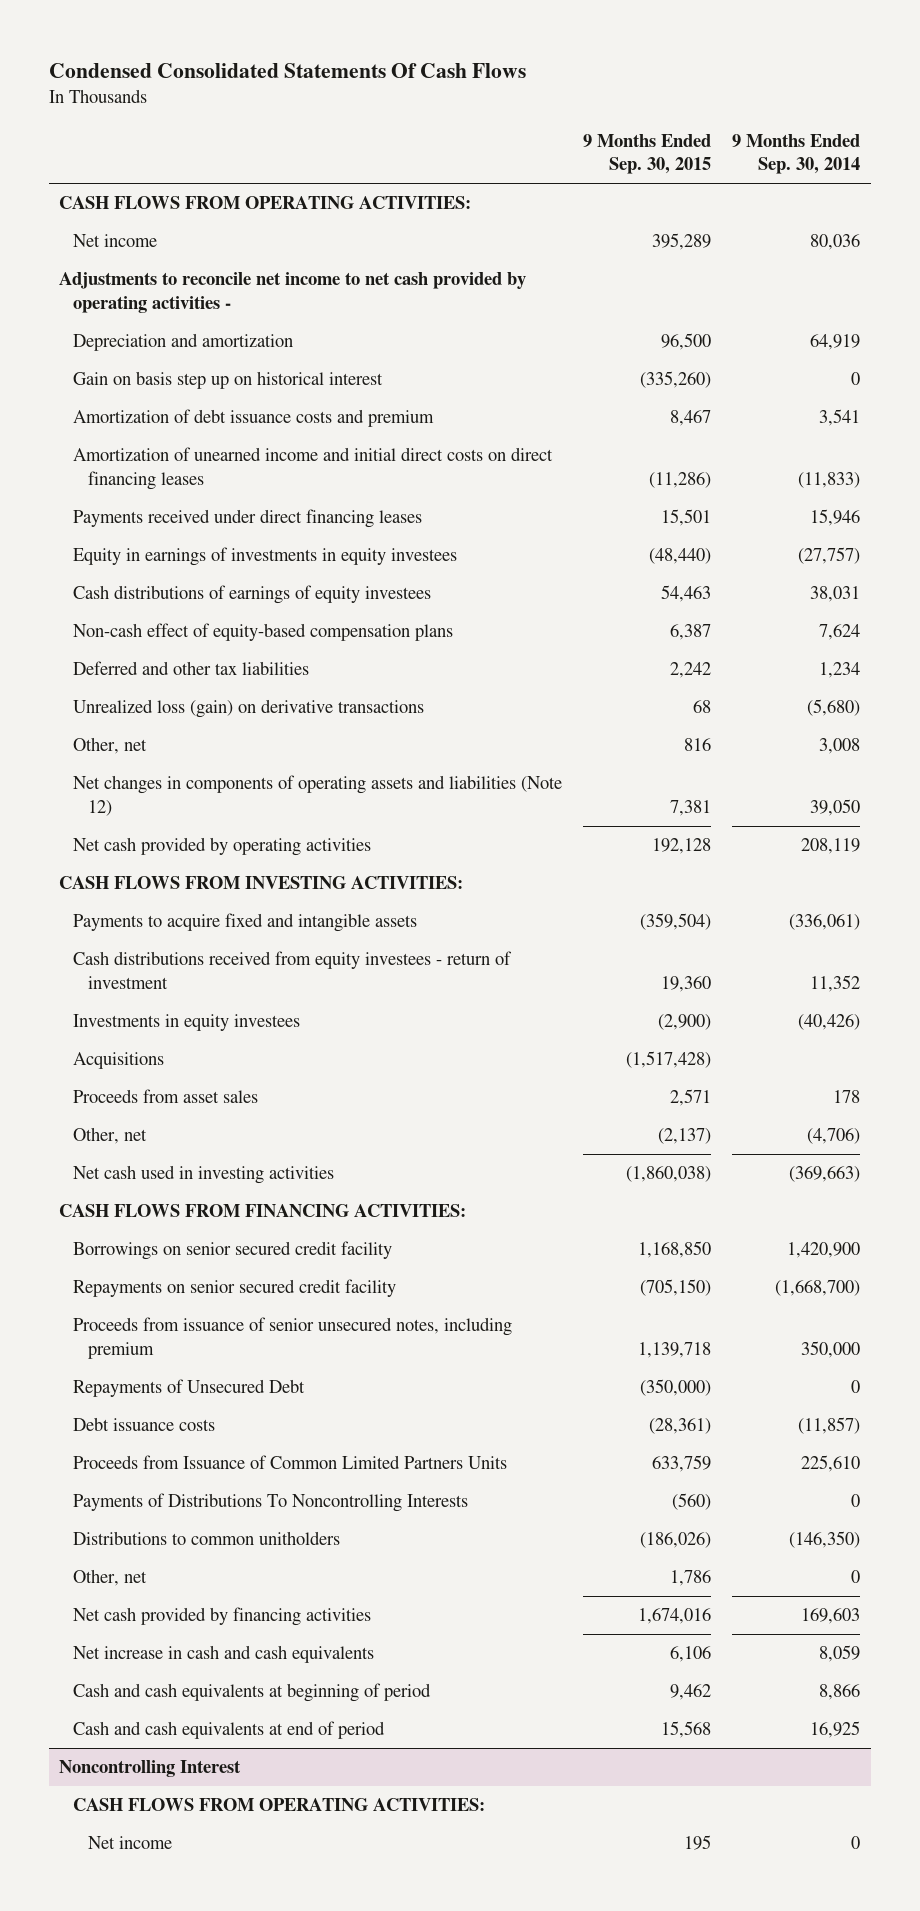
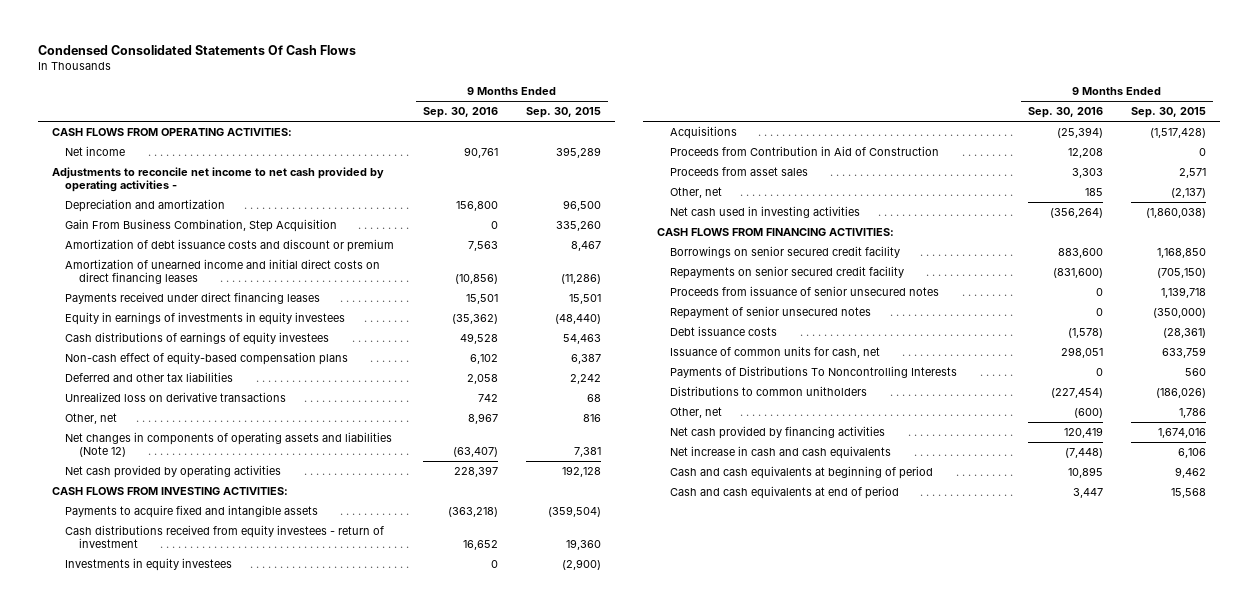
[732,133,861,175] 9 Months Ended Sep. 30, 2014 -> none
none -> [422,107,498,119] Sep. 30, 2016
[73,371,384,390] Gain on basis step up on historical interest -> none
none -> [65,219,338,233] Gain From Business Combination, Step Acquisition
[73,409,435,428] Amortization of debt issuance costs and premium -> [65,239,395,253] Amortization of debt issuance costs and discount or premium
[73,699,425,719] Unrealized loss (gain) on derivative transactions -> [65,392,287,403] Unrealized loss on derivative transactions
none -> [670,146,940,157] Proceeds from Contribution in Aid of Construction
[73,1317,513,1359] Proceeds from issuance of senior unsecured notes, including premium -> [670,286,940,297] Proceeds from issuance of senior unsecured notes
[73,1379,306,1398] Repayments of Unsecured Debt -> [670,306,872,320] Repayment of senior unsecured notes
[73,1455,508,1470] Proceeds from Issuance of Common Limited Partners Units -> [670,346,881,359] Issuance of common units for cash, net
[672,1493,712,1511] (560) -> [1184,368,1206,377] 560
[59,1760,242,1778] Noncontrolling Interest -> none
[73,1798,486,1812] CASH FLOWS FROM OPERATING ACTIVITIES: -> none
[87,1836,172,1850] Net income -> none

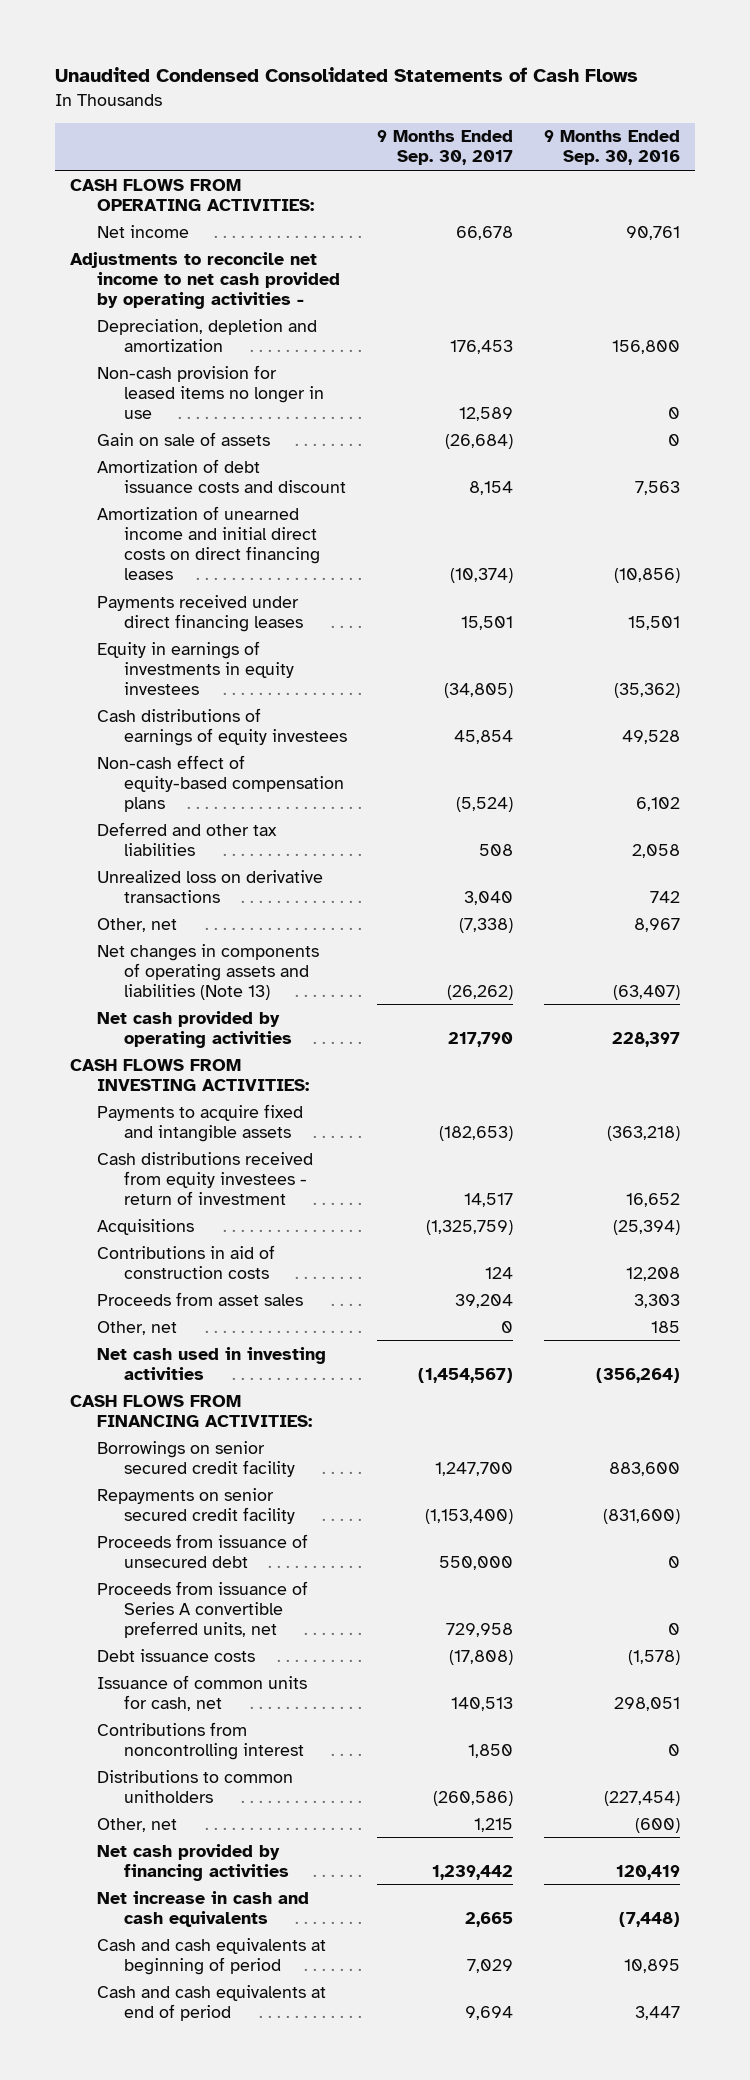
[37,44,356,55] Condensed Consolidated Statements Of Cash Flows -> [55,67,639,83] Unaudited Condensed Consolidated Statements of Cash Flows
[525,107,601,119] Sep. 30, 2015 -> none
none -> [377,130,514,166] 9 Months Ended Sep. 30, 2017
[65,219,338,233] Gain From Business Combination, Step Acquisition -> none
[65,199,226,213] Depreciation and amortization -> [97,318,318,352] Depreciation, depletion and amortization
none -> [97,364,325,419] Non-cash provision for leased items no longer in use
none -> [97,431,271,446] Gain on sale of assets
[65,239,395,253] Amortization of debt issuance costs and discount or premium -> [97,458,347,493] Amortization of debt issuance costs and discount
[65,432,393,458] Net changes in components of operating assets and liabilities (Note 12) -> [97,943,320,1000] Net changes in components of operating assets and liabilities (Note 13)
[65,558,233,572] Investments in equity investees -> none
[670,146,940,157] Proceeds from Contribution in Aid of Construction -> [97,1244,276,1279] Contributions in aid of construction costs
[670,306,872,320] Repayment of senior unsecured notes -> none
[670,286,940,297] Proceeds from issuance of senior unsecured notes -> [97,1533,309,1568] Proceeds from issuance of unsecured debt
none -> [97,1580,309,1638] Proceeds from issuance of Series A convertible preferred units, net
[670,366,958,379] Payments of Distributions To Noncontrolling Interests -> none
none -> [97,1721,305,1760] Contributions from noncontrolling interest

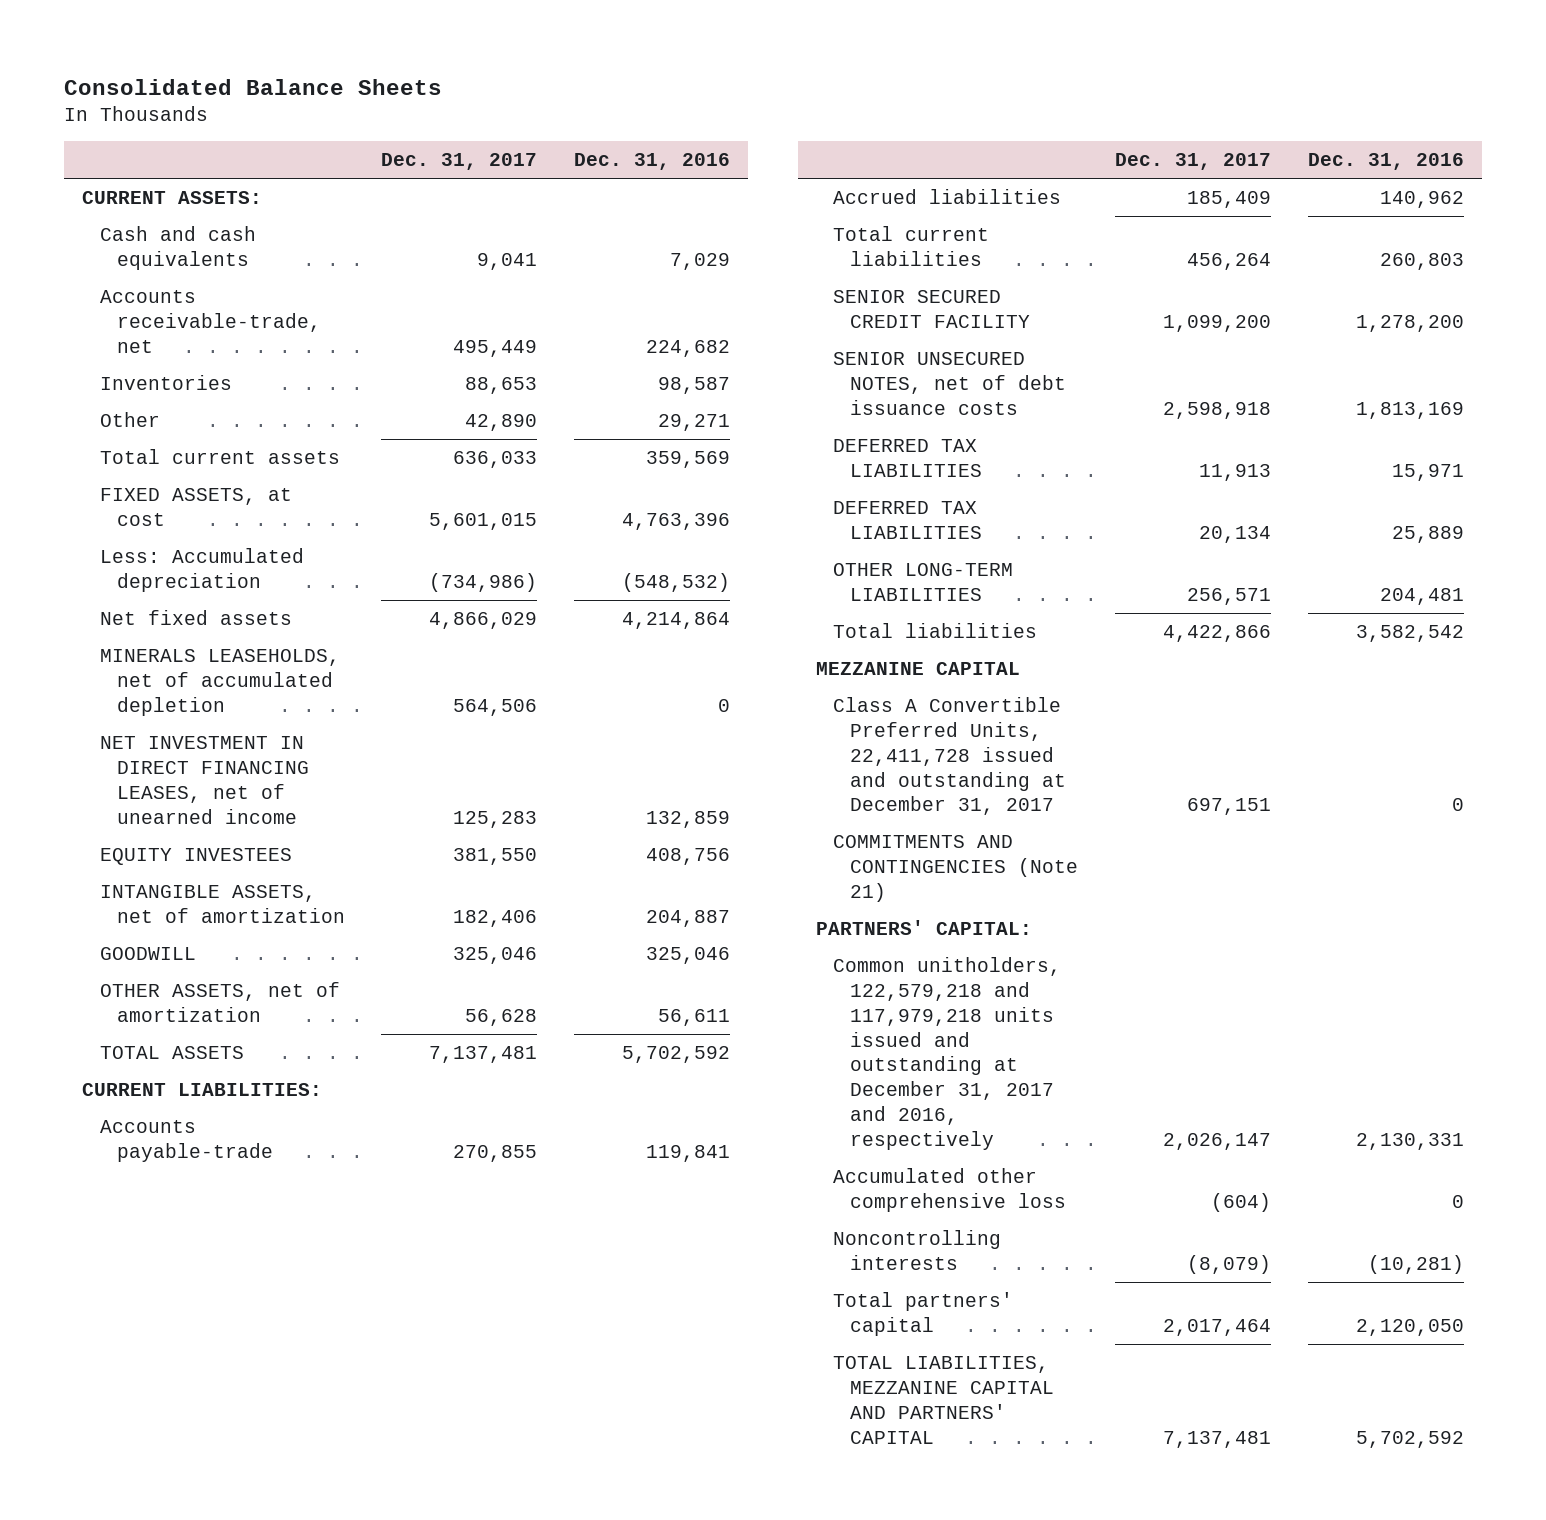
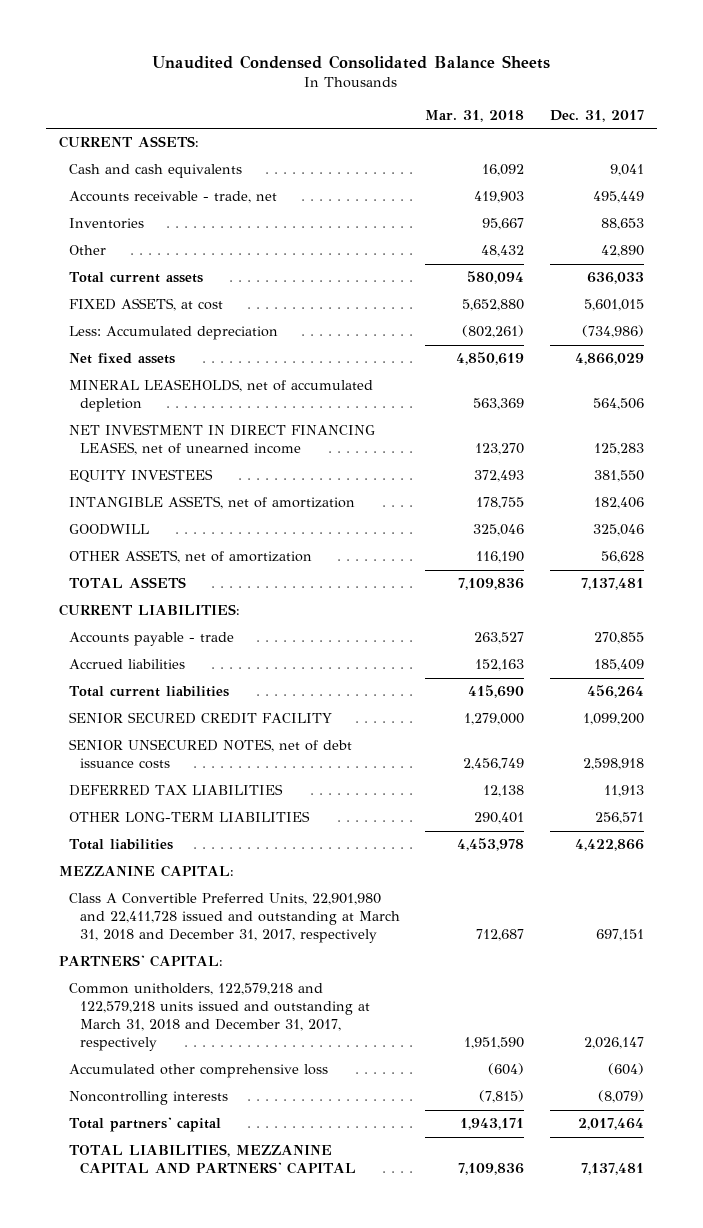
[64,78,443,95] Consolidated Balance Sheets -> [152,54,551,69] Unaudited Condensed Consolidated Balance Sheets
[574,153,731,171] Dec. 31, 2016 -> none
none -> [425,109,525,122] Mar. 31, 2018
[99,290,321,353] Accounts receivable-trade, net -> [69,191,278,204] Accounts receivable - trade, net
[99,649,340,716] MINERALS LEASEHOLDS, net of accumulated depletion -> [69,379,374,413] MINERAL LEASEHOLDS, net of accumulated depletion
[99,1120,273,1162] Accounts payable-trade -> [69,632,235,647] Accounts payable - trade
[833,501,983,539] DEFERRED TAX LIABILITIES -> none
[833,835,1079,902] COMMITMENTS AND CONTINGENCIES (Note 21) -> none
[816,662,1021,676] MEZZANINE CAPITAL -> [58,865,234,878] MEZZANINE CAPITAL:
[833,697,1067,816] Class A Convertible Preferred Units, 22,411,728 issued and outstanding at December 31, 2017 -> [69,893,400,944] Class A Convertible Preferred Units, 22,901,980 and 22,411,728 issued and outstanding at March 31, 2018 and December 31, 2017, respectively
[833,957,1062,1150] Common unitholders, 122,579,218 and 117,979,218 units issued and outstanding at December 31, 2017 and 2016, respectively -> [69,983,370,1052] Common unitholders, 122,579,218 and 122,579,218 units issued and outstanding at March 31, 2018 and December 31, 2017, respectively

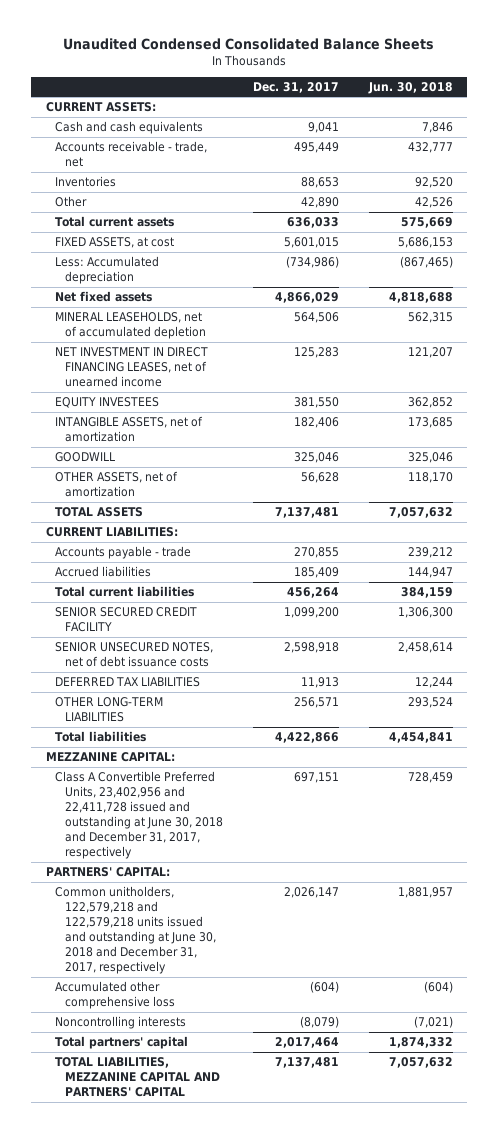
[425,109,525,122] Mar. 31, 2018 -> none
none -> [367,81,453,94] Jun. 30, 2018
[69,893,400,944] Class A Convertible Preferred Units, 22,901,980 and 22,411,728 issued and outstanding at March 31, 2018 and December 31, 2017, respectively -> [55,771,224,860] Class A Convertible Preferred Units, 23,402,956 and 22,411,728 issued and outstanding at June 30, 2018 and December 31, 2017, respectively
[69,983,370,1052] Common unitholders, 122,579,218 and 122,579,218 units issued and outstanding at March 31, 2018 and December 31, 2017, respectively -> [55,886,217,975] Common unitholders, 122,579,218 and 122,579,218 units issued and outstanding at June 30, 2018 and December 31, 2017, respectively

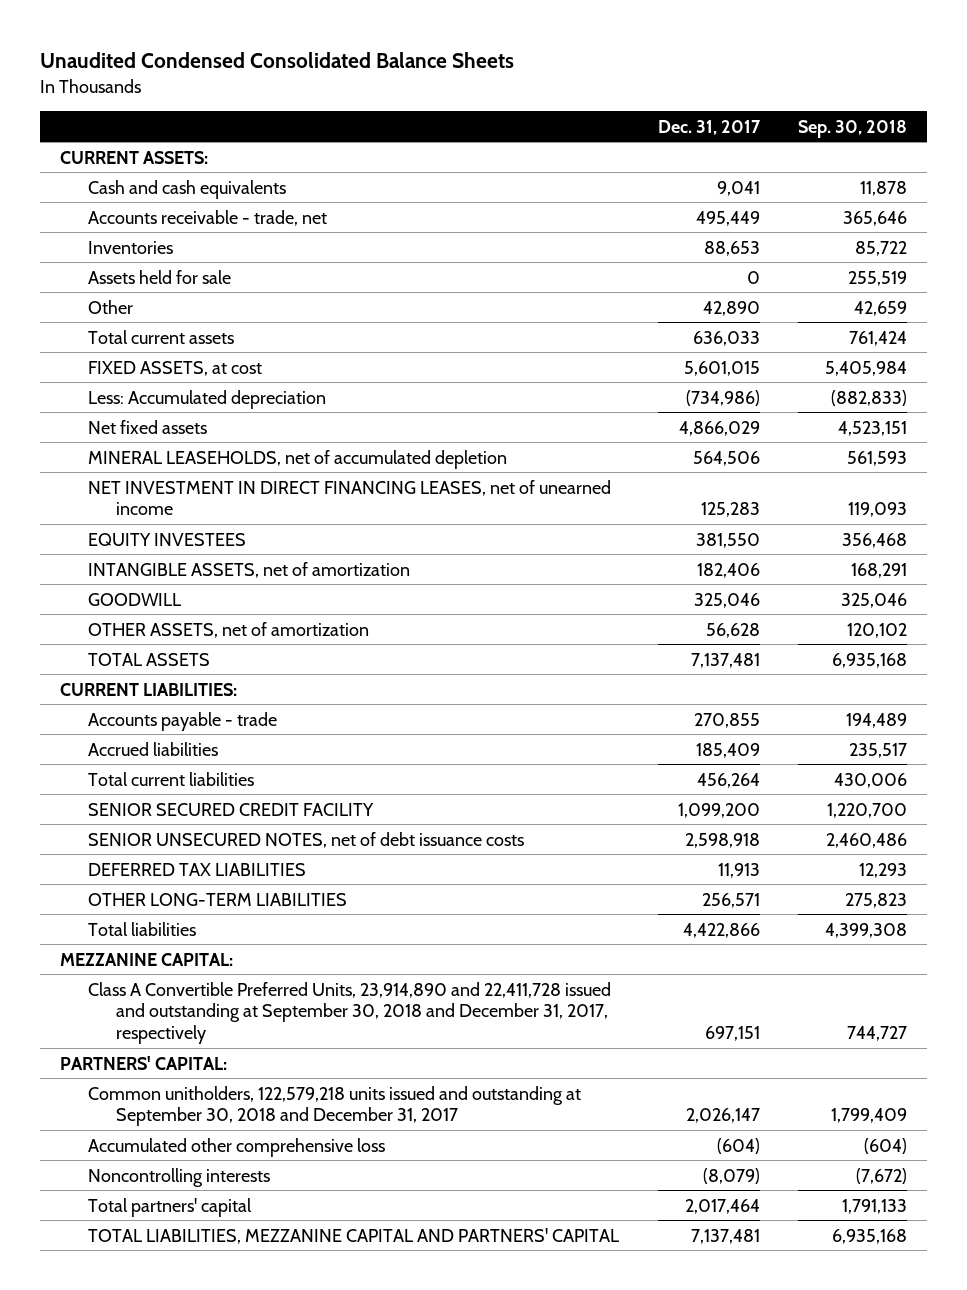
[367,81,453,94] Jun. 30, 2018 -> none
none -> [798,119,908,138] Sep. 30, 2018
none -> [87,269,231,284] Assets held for sale
[55,771,224,860] Class A Convertible Preferred Units, 23,402,956 and 22,411,728 issued and outstanding at June 30, 2018 and December 31, 2017, respectively -> [87,981,611,1044] Class A Convertible Preferred Units, 23,914,890 and 22,411,728 issued and outstanding at September 30, 2018 and December 31, 2017, respectively
[55,886,217,975] Common unitholders, 122,579,218 and 122,579,218 units issued and outstanding at June 30, 2018 and December 31, 2017, respectively -> [87,1085,581,1127] Common unitholders, 122,579,218 units issued and outstanding at September 30, 2018 and December 31, 2017

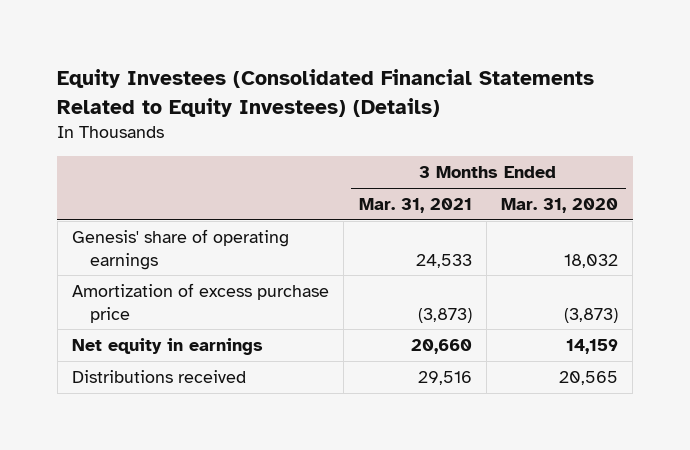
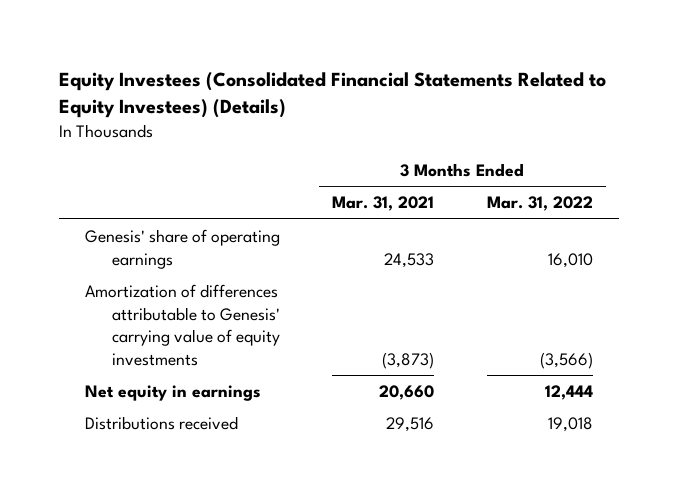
[501,198,619,214] Mar. 31, 2020 -> none
none -> [486,196,593,212] Mar. 31, 2022
[72,282,330,323] Amortization of excess purchase price -> [84,283,280,366] Amortization of differences attributable to Genesis' carrying value of equity investments

